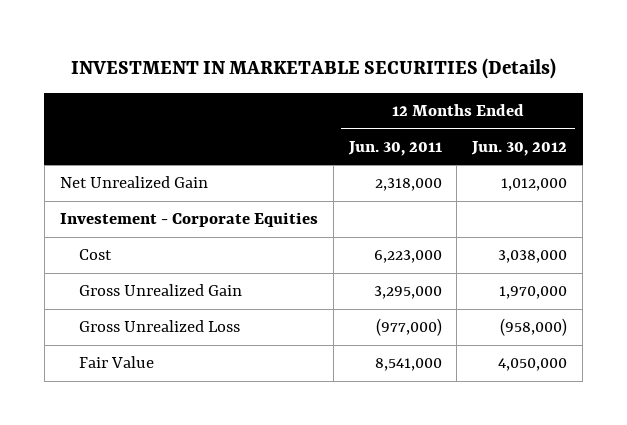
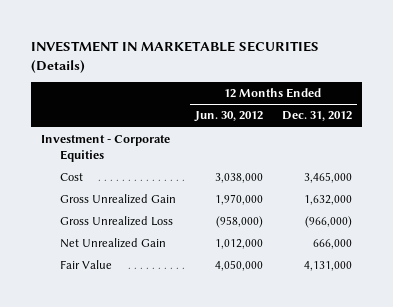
[347,140,442,156] Jun. 30, 2011 -> none
none -> [281,111,352,122] Dec. 31, 2012
[59,212,318,228] Investement - Corporate Equities -> [41,135,171,162] Investment - Corporate Equities
[59,176,208,189] Net Unrealized Gain -> [59,238,166,249] Net Unrealized Gain

